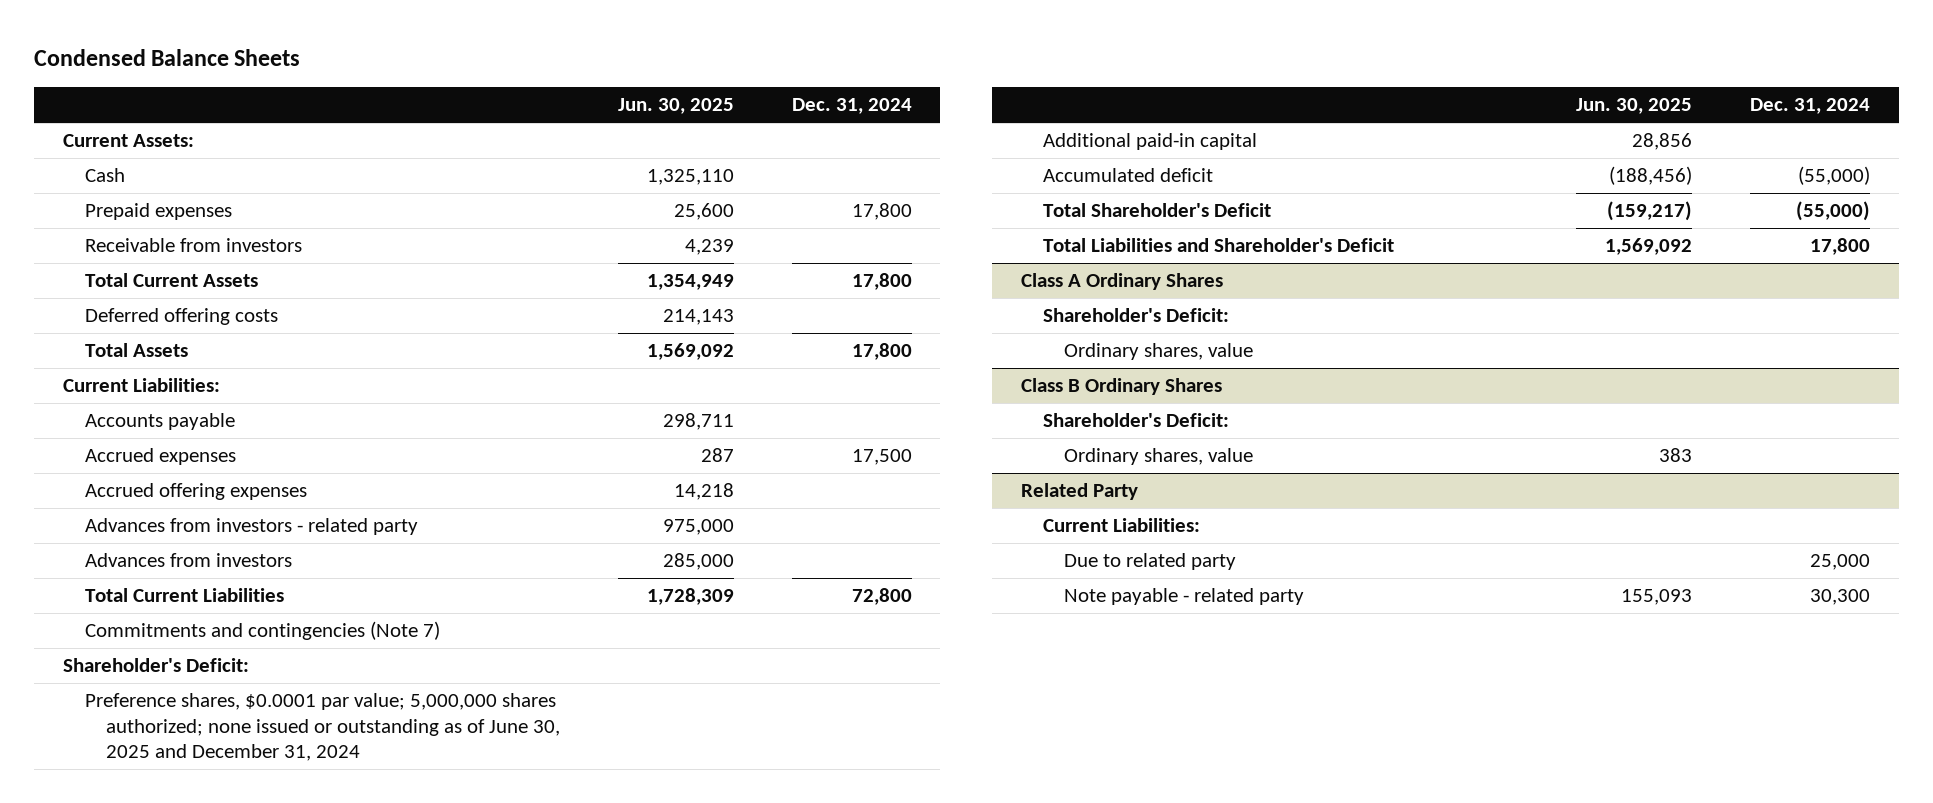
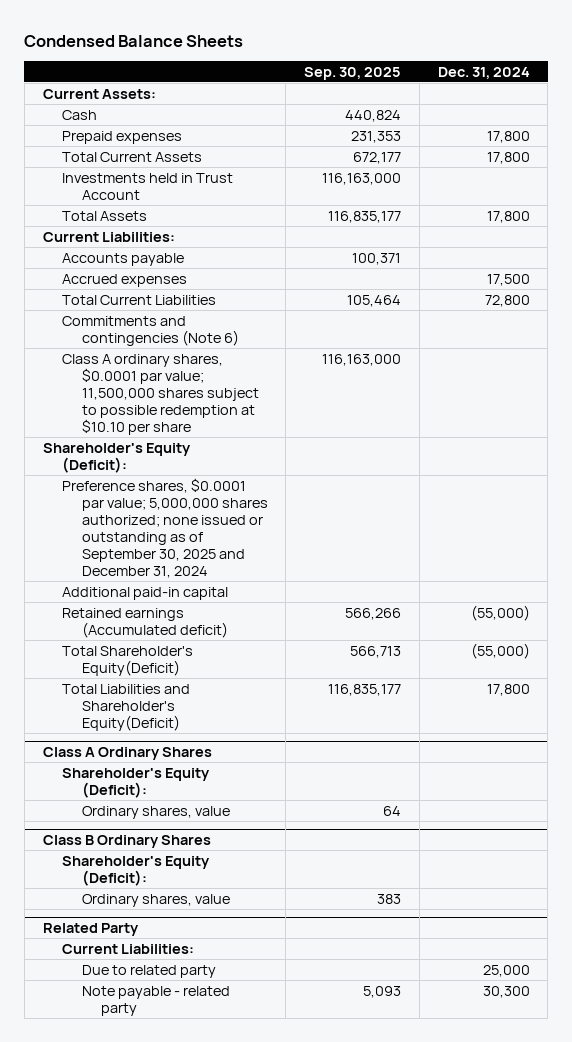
[617,98,734,115] Jun. 30, 2025 -> none
none -> [304,66,402,80] Sep. 30, 2025
[84,238,302,253] Receivable from investors -> none
[84,308,278,326] Deferred offering costs -> none
none -> [62,172,234,200] Investments held in Trust Account
[84,483,307,501] Accrued offering expenses -> none
[84,518,418,536] Advances from investors - related party -> none
[84,553,292,568] Advances from investors -> none
[84,621,440,641] Commitments and contingencies (Note 7) -> [62,315,239,346] Commitments and contingencies (Note 6)
none -> [62,353,259,435] Class A ordinary shares, $0.0001 par value; 11,500,000 shares subject to possible redemption at $10.10 per share
[62,658,249,673] Shareholder's Deficit: -> [42,442,191,473] Shareholder's Equity (Deficit):
[84,693,561,761] Preference shares, $0.0001 par value; 5,000,000 shares authorized; none issued or outstanding as of June 30, 2025 and December 31, 2024 -> [62,477,268,578] Preference shares, $0.0001 par value; 5,000,000 shares authorized; none issued or outstanding as of September 30, 2025 and December 31, 2024
[1042,168,1213,183] Accumulated deficit -> [62,607,228,638] Retained earnings (Accumulated deficit)
[1042,203,1271,218] Total Shareholder's Deficit -> [62,645,194,676] Total Shareholder's Equity(Deficit)
[1042,238,1394,253] Total Liabilities and Shareholder's Deficit -> [62,683,191,731] Total Liabilities and Shareholder's Equity(Deficit)
[1042,308,1229,323] Shareholder's Deficit: -> [62,767,211,798] Shareholder's Equity (Deficit):
[1042,413,1229,428] Shareholder's Deficit: -> [62,855,211,886] Shareholder's Equity (Deficit):

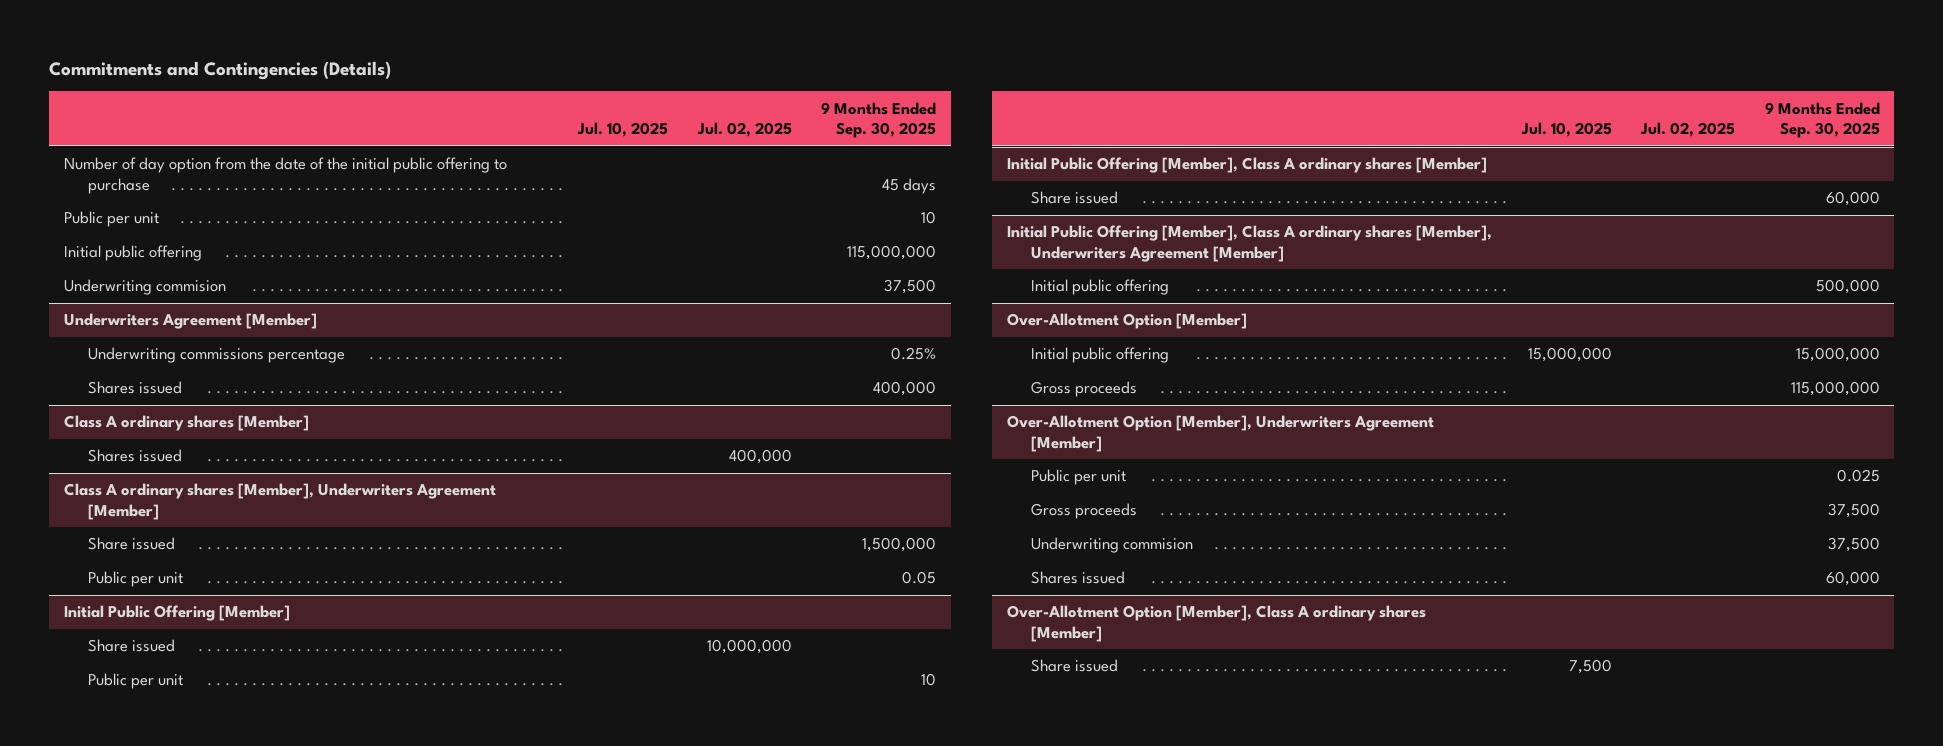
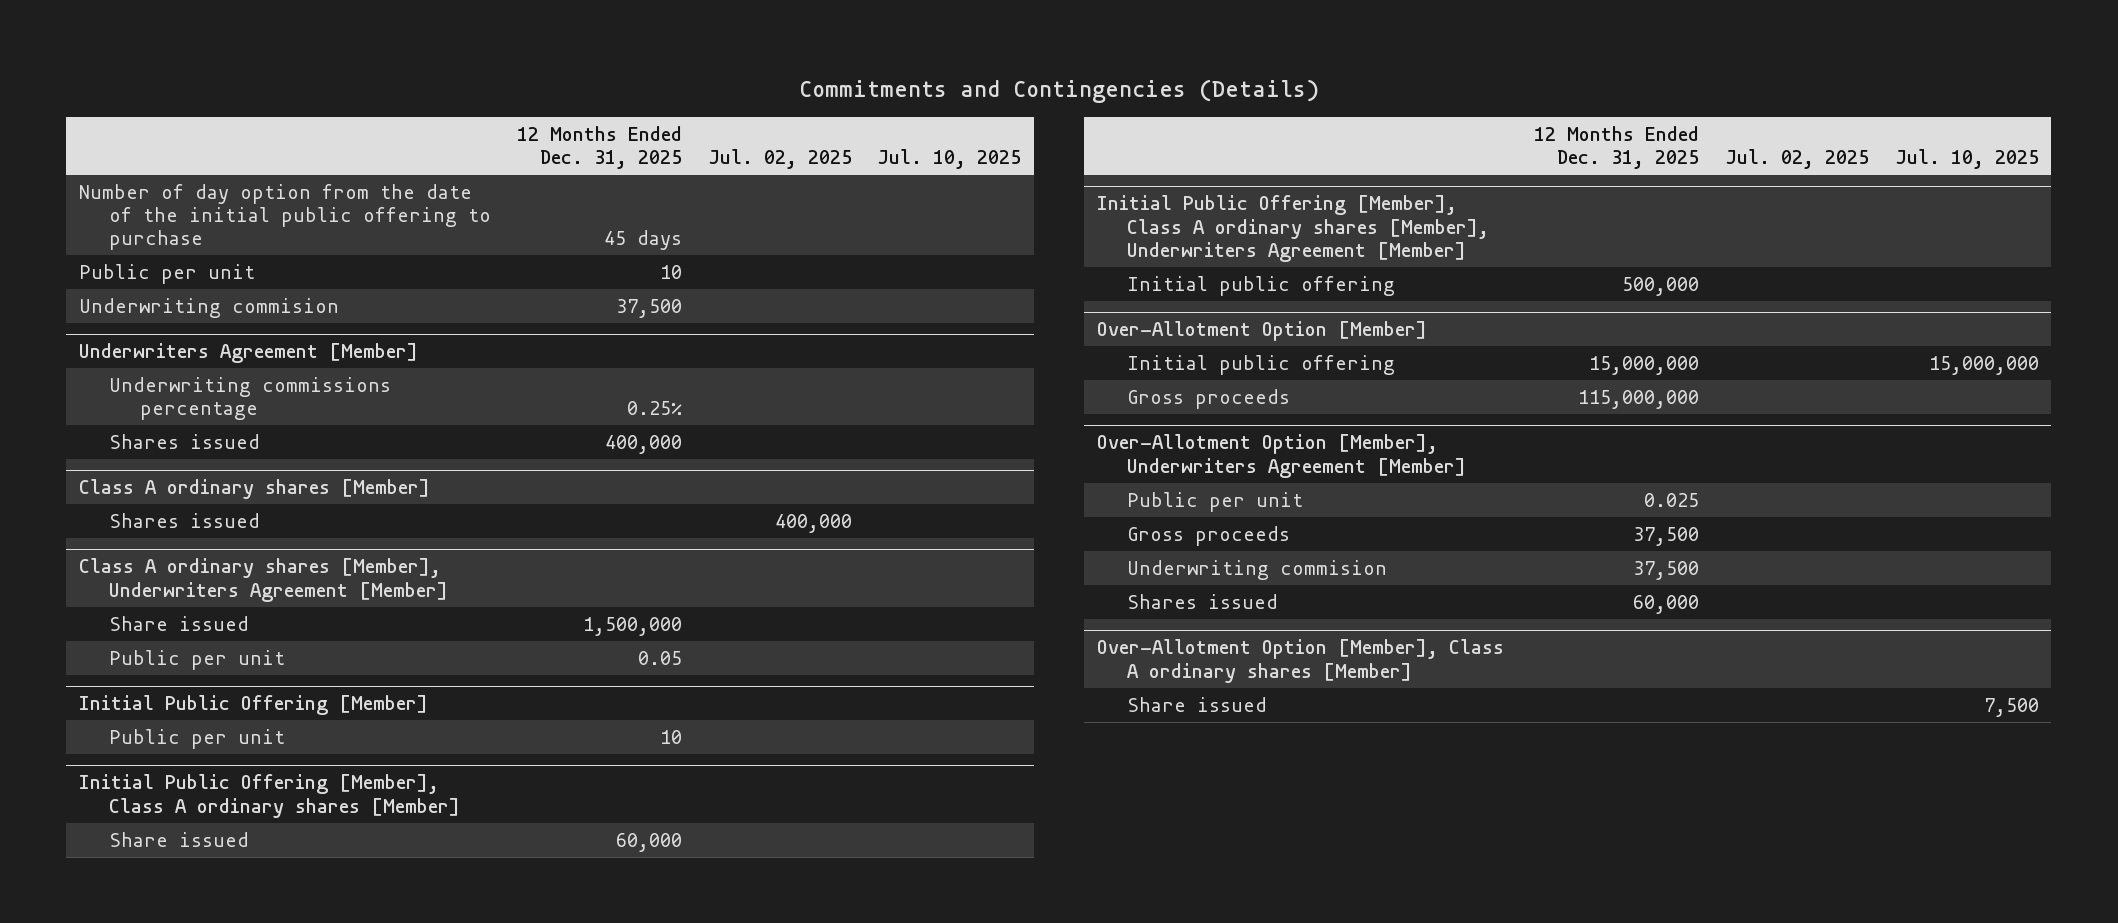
[821,101,937,139] 9 Months Ended Sep. 30, 2025 -> none
none -> [516,126,682,170] 12 Months Ended Dec. 31, 2025
[63,245,202,262] Initial public offering -> none
[88,639,176,653] Share issued -> none

